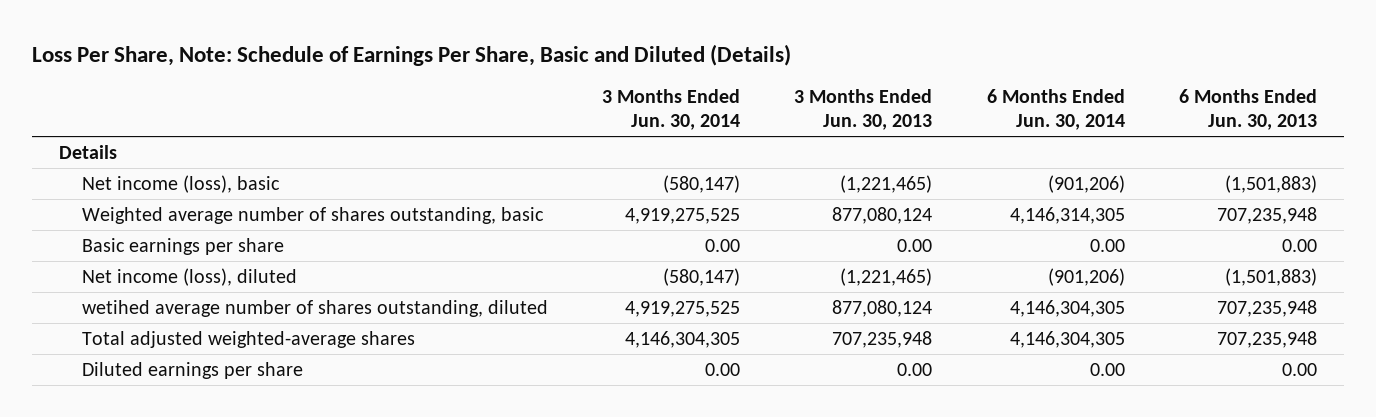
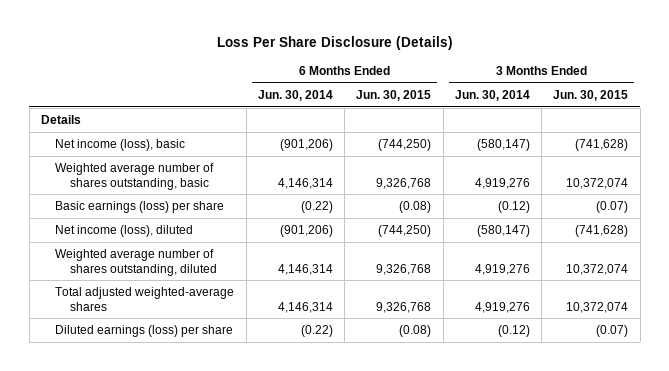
[31,43,791,66] Loss Per Share, Note: Schedule of Earnings Per Share, Basic and Diluted (Details) -> [216,36,453,51] Loss Per Share Disclosure (Details)
[794,89,933,131] 3 Months Ended Jun. 30, 2013 -> none
[1179,89,1318,131] 6 Months Ended Jun. 30, 2013 -> none
none -> [356,89,432,101] Jun. 30, 2015
none -> [553,89,629,101] Jun. 30, 2015
[624,207,740,224] 4,919,275,525 -> [474,177,530,189] 4,919,276
[1009,206,1125,224] 4,146,314,305 -> [277,177,333,189] 4,146,314
[81,237,284,255] Basic earnings per share -> [55,200,225,213] Basic earnings (loss) per share
[704,238,740,252] 0.00 -> [497,200,530,213] (0.12)
[1089,238,1125,252] 0.00 -> [300,200,333,213] (0.22)
[81,299,548,317] wetihed average number of shares outstanding, diluted -> [55,248,217,276] Weighted average number of shares outstanding, diluted
[624,300,740,317] 4,919,275,525 -> [474,263,530,275] 4,919,276
[1009,299,1125,317] 4,146,304,305 -> [277,263,333,275] 4,146,314
[624,330,740,348] 4,146,304,305 -> [474,301,530,313] 4,919,276
[1009,330,1125,348] 4,146,304,305 -> [277,301,333,313] 4,146,314
[81,361,303,379] Diluted earnings per share -> [55,324,234,337] Diluted earnings (loss) per share
[704,362,740,376] 0.00 -> [497,324,530,337] (0.12)
[1089,362,1125,376] 0.00 -> [300,324,333,337] (0.22)

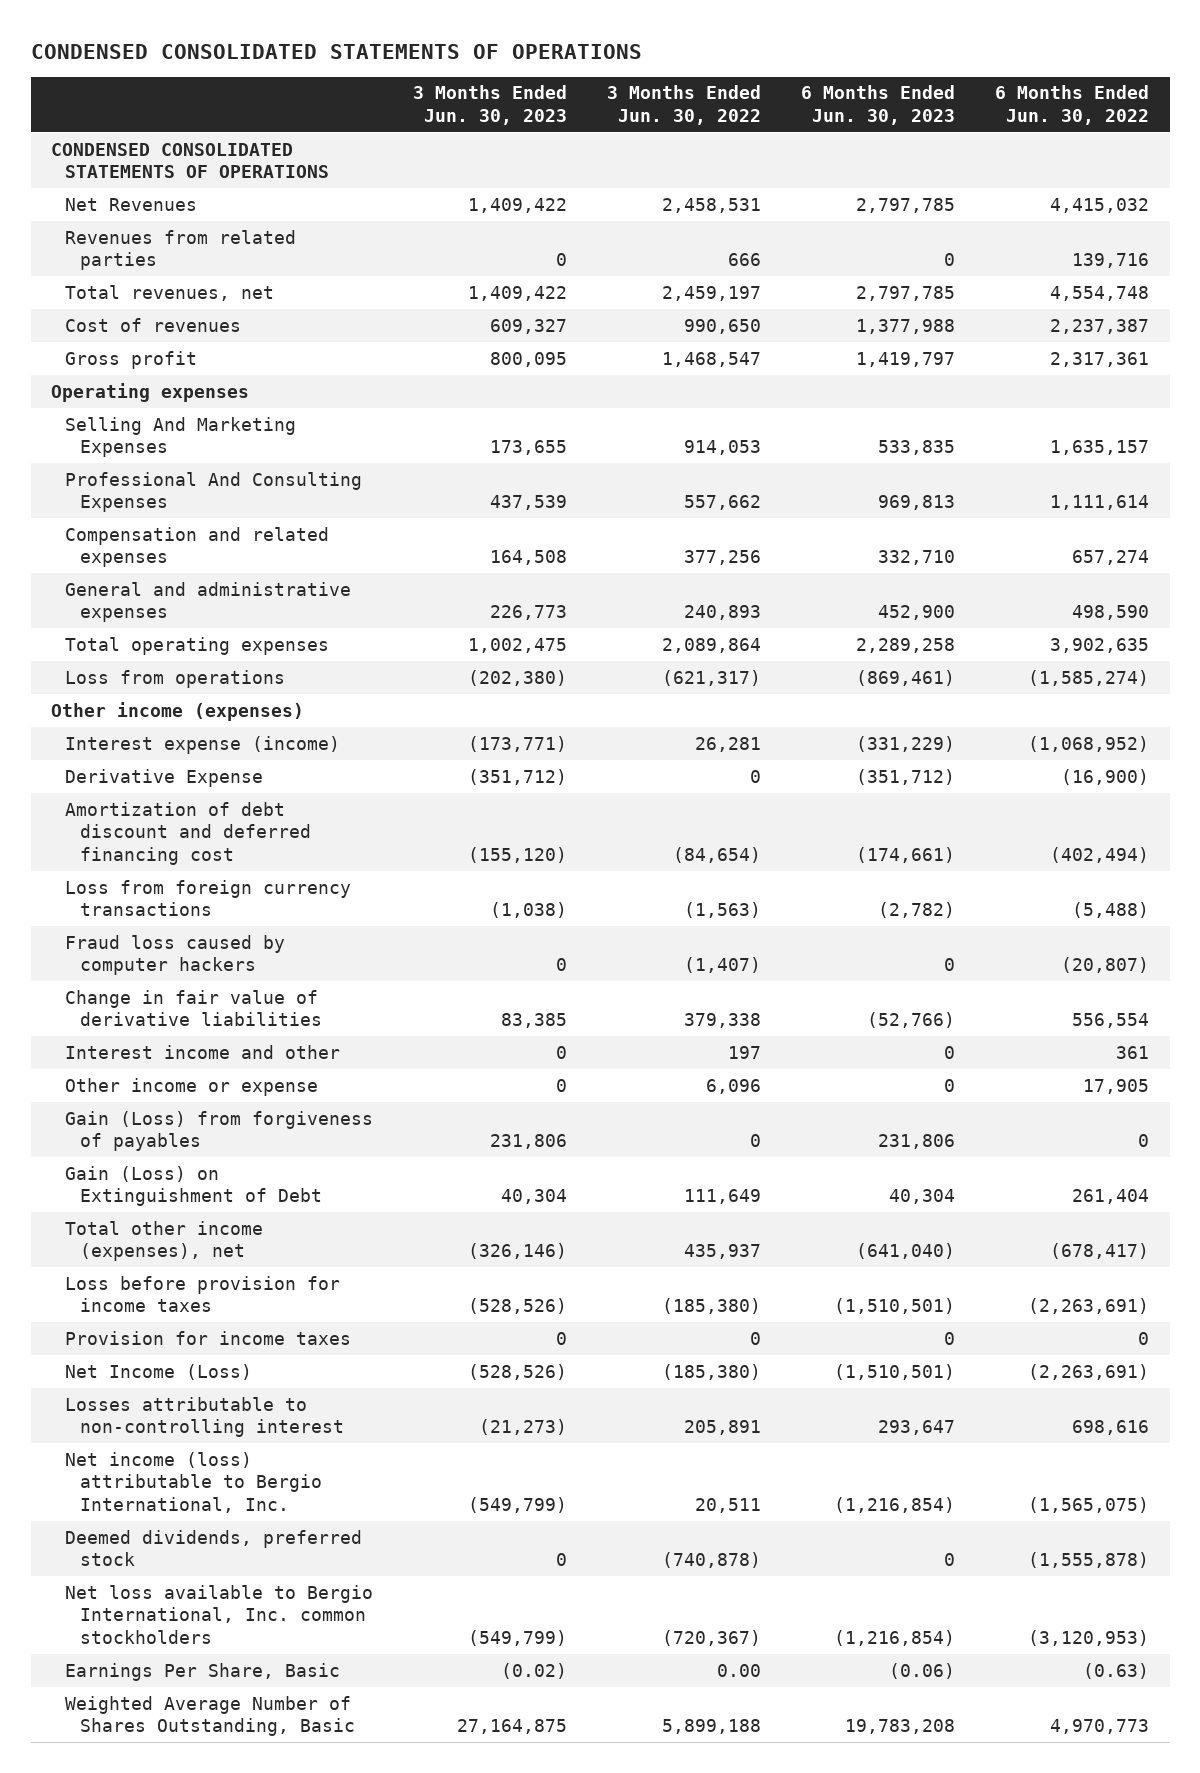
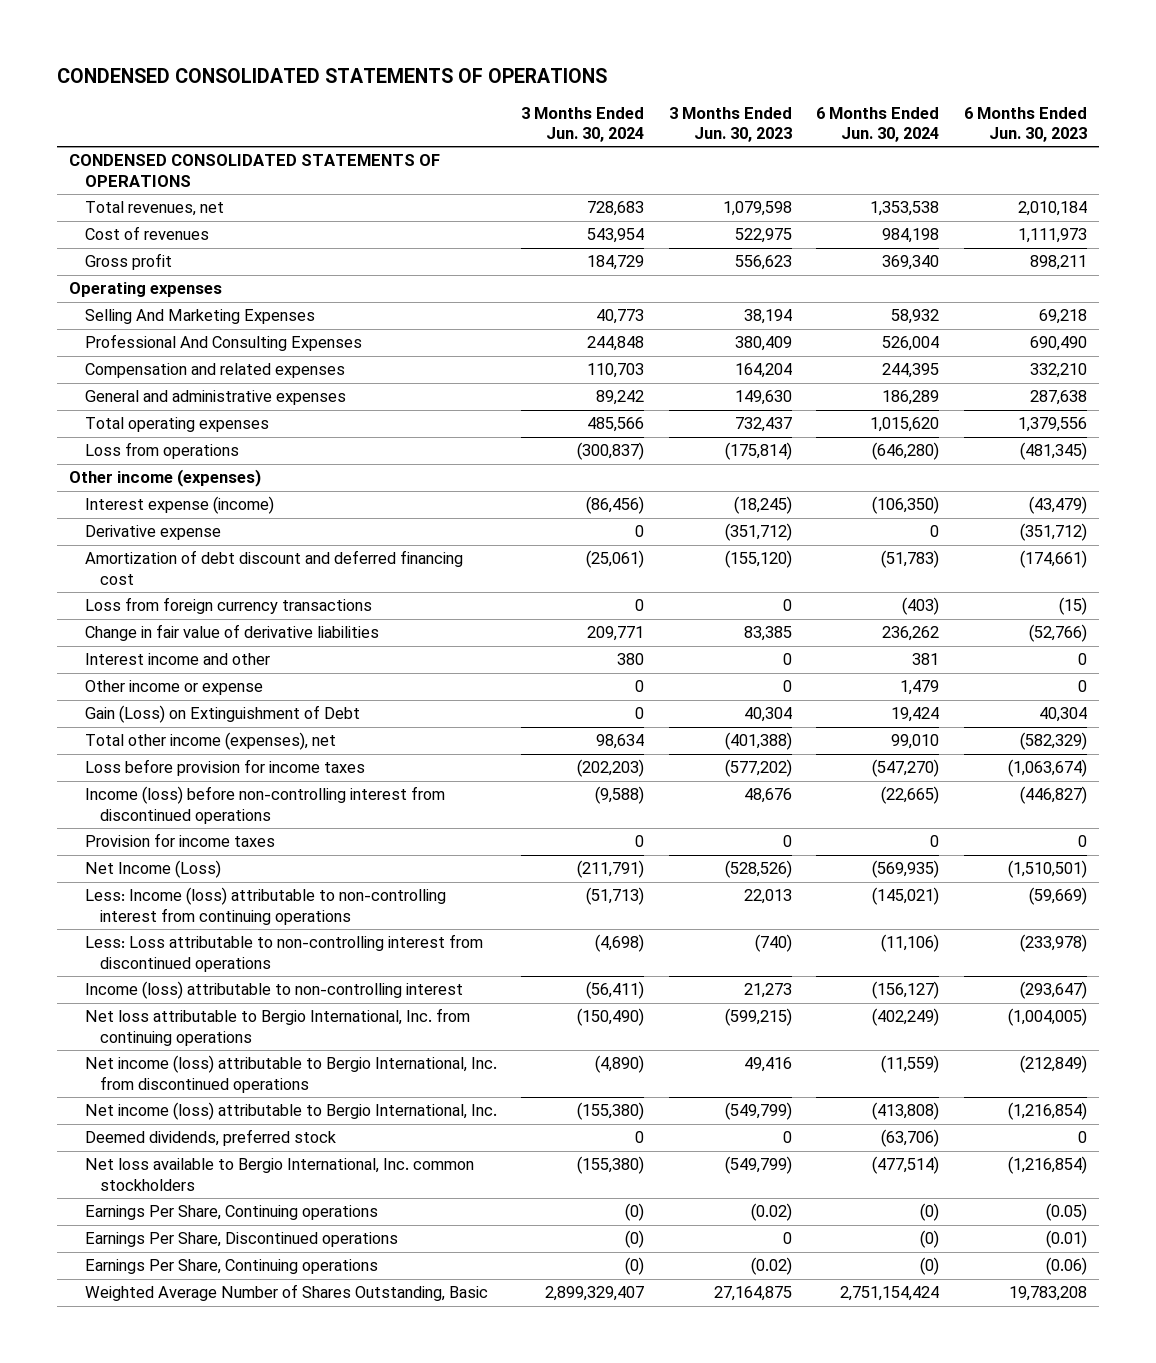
[607,85,762,125] 3 Months Ended Jun. 30, 2022 -> none
[995,85,1150,125] 6 Months Ended Jun. 30, 2022 -> none
none -> [521,106,645,142] 3 Months Ended Jun. 30, 2024
none -> [816,106,940,142] 6 Months Ended Jun. 30, 2024
[65,197,198,211] Net Revenues -> none
[65,229,297,271] Revenues from related parties -> none
[468,285,568,301] 1,409,422 -> [722,201,792,217] 1,079,598
[856,285,956,301] 2,797,785 -> [1017,201,1087,217] 2,010,184
[490,318,568,334] 609,327 -> [734,228,792,244] 522,975
[856,318,956,334] 1,377,988 -> [1017,228,1087,244] 1,111,973
[490,351,568,367] 800,095 -> [734,255,792,271] 556,623
[856,351,956,367] 1,419,797 -> [1029,255,1087,271] 898,211
[490,440,568,456] 173,655 -> [743,309,792,325] 38,194
[878,440,956,456] 533,835 -> [1038,309,1087,325] 69,218
[490,495,568,511] 437,539 -> [734,336,792,352] 380,409
[878,495,956,511] 969,813 -> [1029,336,1087,352] 690,490
[490,550,568,566] 164,508 -> [734,363,792,379] 164,204
[878,550,956,566] 332,710 -> [1029,363,1087,379] 332,210
[490,605,568,621] 226,773 -> [734,390,792,406] 149,630
[878,605,956,621] 452,900 -> [1029,390,1087,406] 287,638
[468,637,568,653] 1,002,475 -> [734,417,792,433] 732,437
[856,637,956,653] 2,289,258 -> [1017,417,1087,433] 1,379,556
[468,669,568,686] (202,380) -> [724,442,792,461] (175,814)
[856,669,956,686] (869,461) -> [1019,442,1087,461] (481,345)
[468,735,568,752] (173,771) -> [733,496,792,515] (18,245)
[856,735,956,752] (331,229) -> [1028,496,1087,515] (43,479)
[65,768,264,787] Derivative Expense -> [84,525,221,541] Derivative expense
[65,934,286,976] Fraud loss caused by computer hackers -> none
[490,902,568,919] (1,038) -> [782,599,792,612] 0
[878,902,956,919] (2,782) -> [1058,597,1087,616] (15)
[65,1110,374,1152] Gain (Loss) from forgiveness of payables -> none
[468,1243,568,1260] (326,146) -> [724,732,792,751] (401,388)
[856,1243,956,1260] (641,040) -> [1019,732,1087,751] (582,329)
[468,1298,568,1315] (528,526) -> [724,759,792,778] (577,202)
[834,1298,956,1315] (1,510,501) -> [1007,759,1087,778] (1,063,674)
none -> [84,786,445,824] Income (loss) before non-controlling interest from discontinued operations
none -> [84,887,446,925] Less: Income (loss) attributable to non-controlling interest from continuing operations
none -> [84,934,483,972] Less: Loss attributable to non-controlling interest from discontinued operations
[65,1396,344,1438] Losses attributable to non-controlling interest -> [84,981,463,1000] Income (loss) attributable to non-controlling interest
[479,1419,568,1436] (21,273) -> [743,983,792,999] 21,273
[878,1420,956,1436] 293,647 -> [1019,981,1087,1000] (293,647)
none -> [84,1008,470,1046] Net loss attributable to Bergio International, Inc. from continuing operations
none -> [84,1055,497,1093] Net income (loss) attributable to Bergio International, Inc. from discontinued operations
none -> [84,1205,378,1221] Earnings Per Share, Continuing operations
none -> [84,1232,398,1248] Earnings Per Share, Discontinued operations
[65,1662,341,1681] Earnings Per Share, Basic -> [84,1259,378,1275] Earnings Per Share, Continuing operations

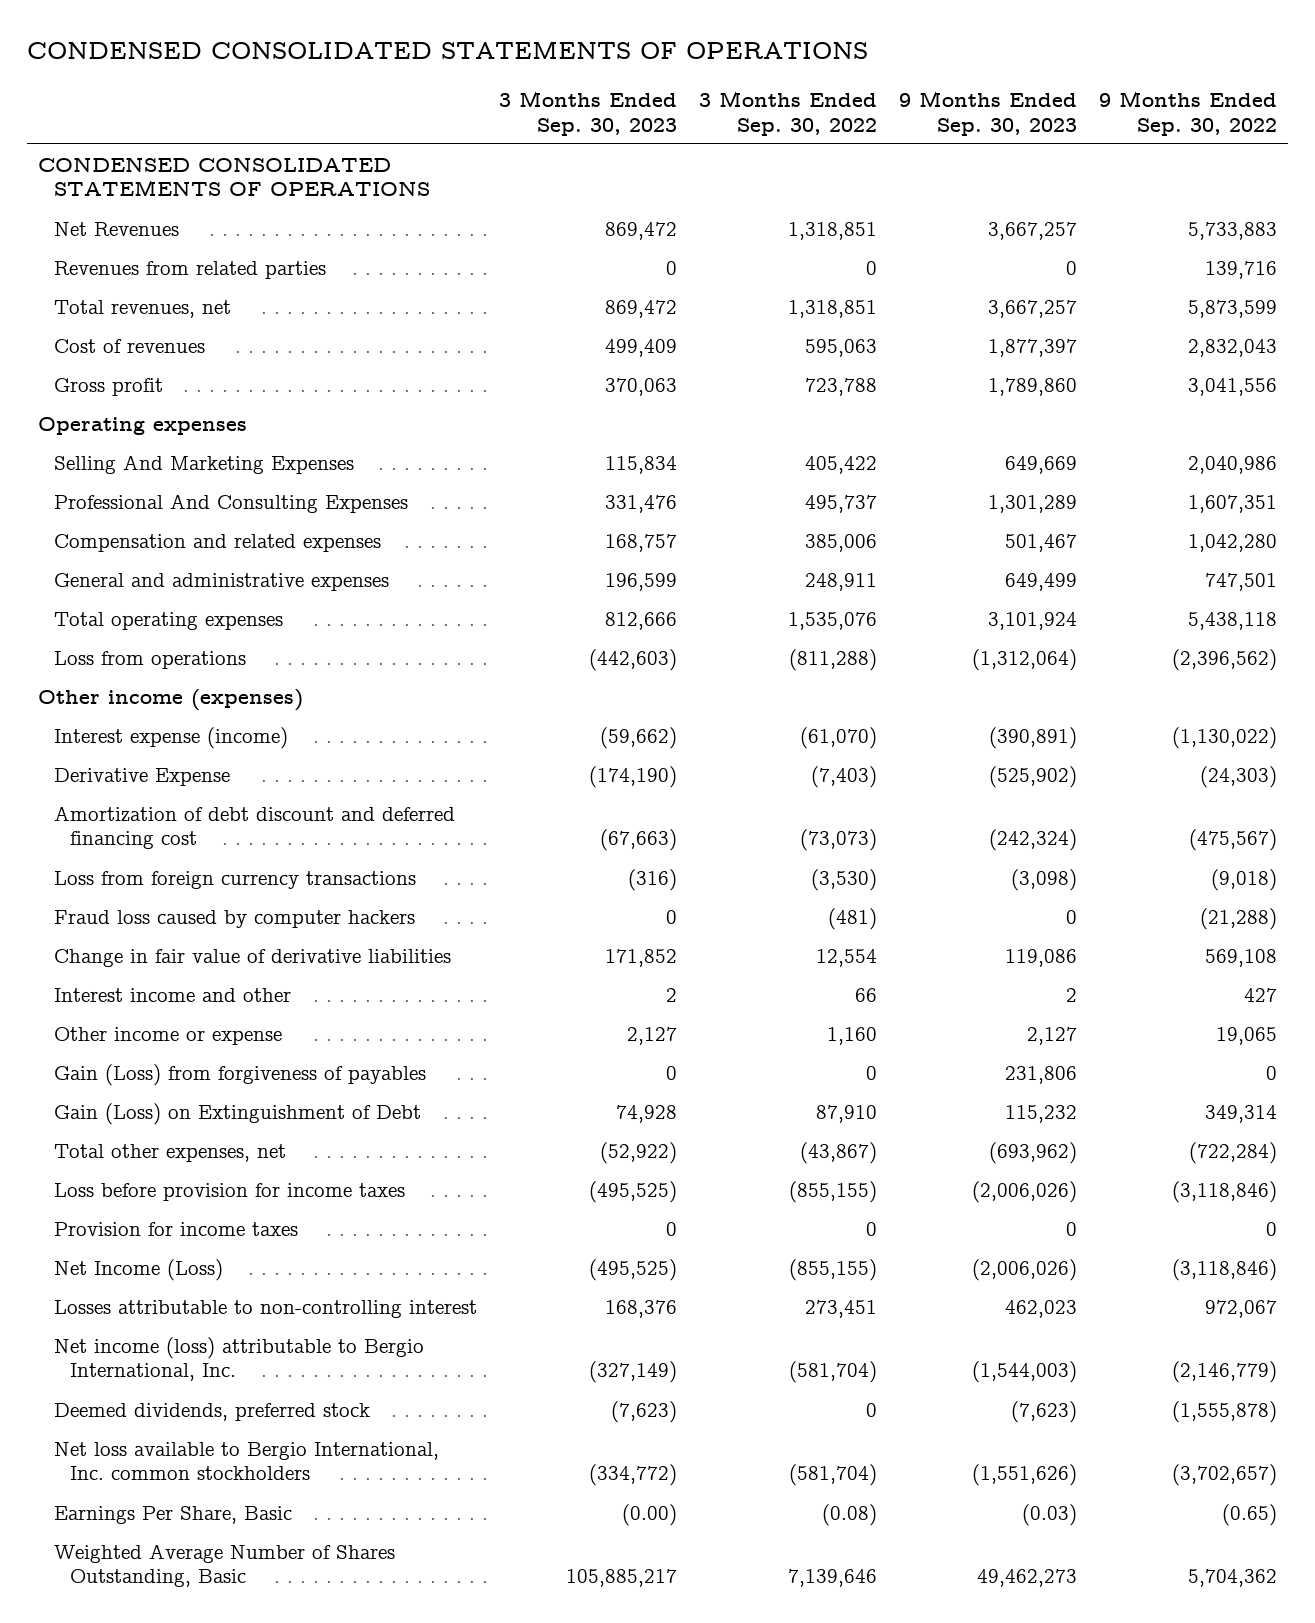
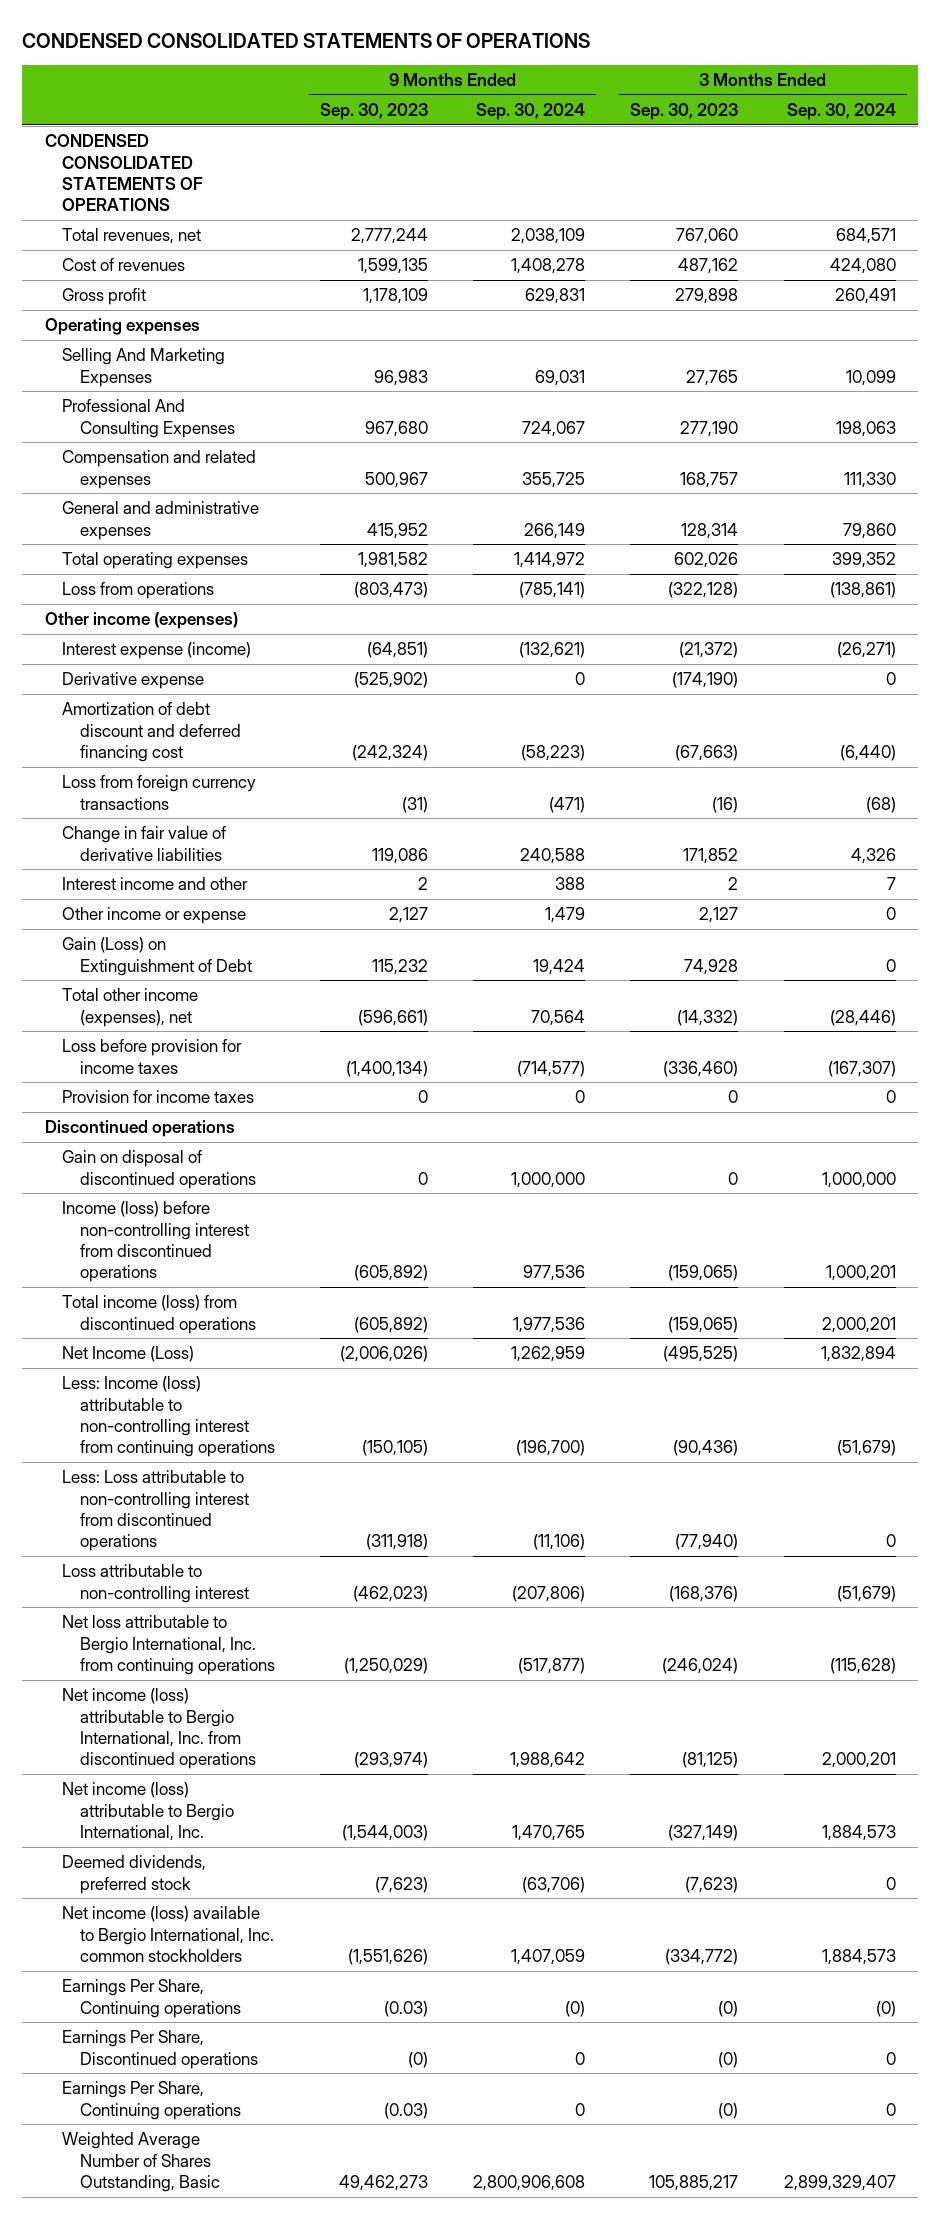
[699,90,878,136] 3 Months Ended Sep. 30, 2022 -> none
[1098,90,1277,136] 9 Months Ended Sep. 30, 2022 -> none
none -> [476,103,586,121] Sep. 30, 2024
none -> [786,103,896,121] Sep. 30, 2024
[54,221,180,236] Net Revenues -> none
[54,260,327,279] Revenues from related parties -> none
[605,299,678,318] 869,472 -> [676,228,739,245] 767,060
[987,299,1077,318] 3,667,257 -> [350,228,428,245] 2,777,244
[605,338,678,357] 499,409 -> [678,258,739,275] 487,162
[987,338,1077,357] 1,877,397 -> [357,258,428,275] 1,599,135
[605,377,678,396] 370,063 -> [675,288,739,305] 279,898
[987,377,1077,396] 1,789,860 -> [362,288,428,305] 1,178,109
[605,455,678,474] 115,834 -> [686,369,739,386] 27,765
[1004,455,1077,474] 649,669 -> [373,369,428,386] 96,983
[605,494,678,513] 331,476 -> [680,420,739,437] 277,190
[987,494,1077,513] 1,301,289 -> [364,420,428,437] 967,680
[1004,533,1077,552] 501,467 -> [364,471,428,488] 500,967
[605,572,678,591] 196,599 -> [681,522,739,539] 128,314
[1004,572,1077,591] 649,499 -> [366,522,428,539] 415,952
[605,611,678,630] 812,666 -> [674,552,739,569] 602,026
[987,611,1077,630] 3,101,924 -> [357,552,428,569] 1,981,582
[589,648,678,671] (442,603) -> [668,582,739,599] (322,128)
[971,648,1077,671] (1,312,064) -> [353,582,428,599] (803,473)
[600,726,678,749] (59,662) -> [679,642,739,659] (21,372)
[988,726,1077,749] (390,891) -> [366,642,428,659] (64,851)
[54,767,231,786] Derivative Expense -> [62,672,205,690] Derivative expense
[54,909,416,928] Fraud loss caused by computer hackers -> none
[628,868,678,891] (316) -> [712,796,739,813] (16)
[1010,868,1077,891] (3,098) -> [401,796,428,813] (31)
[54,1063,427,1086] Gain (Loss) from forgiveness of payables -> none
[54,1143,287,1162] Total other expenses, net -> [62,988,199,1027] Total other income (expenses), net
[600,1141,678,1164] (52,922) -> [677,1009,739,1026] (14,332)
[988,1141,1077,1164] (693,962) -> [357,1009,428,1026] (596,661)
[589,1180,678,1203] (495,525) -> [663,1060,739,1077] (336,460)
[971,1180,1077,1203] (2,006,026) -> [345,1060,428,1077] (1,400,134)
none -> [44,1120,235,1138] Discontinued operations
none -> [62,1150,256,1189] Gain on disposal of discontinued operations
none -> [62,1201,249,1283] Income (loss) before non-controlling interest from discontinued operations
none -> [62,1295,256,1334] Total income (loss) from discontinued operations
none -> [62,1376,275,1458] Less: Income (loss) attributable to non-controlling interest from continuing operations
none -> [62,1470,249,1552] Less: Loss attributable to non-controlling interest from discontinued operations
[54,1299,478,1318] Losses attributable to non-controlling interest -> [62,1564,249,1603] Loss attributable to non-controlling interest
[605,1299,678,1318] 168,376 -> [669,1585,739,1602] (168,376)
[1004,1299,1077,1318] 462,023 -> [352,1585,428,1602] (462,023)
none -> [62,1615,275,1676] Net loss attributable to Bergio International, Inc. from continuing operations
none -> [62,1688,256,1770] Net income (loss) attributable to Bergio International, Inc. from discontinued operations
[54,1441,440,1481] Net loss available to Bergio International, Inc. common stockholders -> [62,1906,274,1963] Net income (loss) available to Bergio International, Inc. common stockholders
none -> [62,1979,241,2018] Earnings Per Share, Continuing operations
none -> [62,2030,258,2069] Earnings Per Share, Discontinued operations
[54,1505,293,1524] Earnings Per Share, Basic -> [62,2081,241,2120] Earnings Per Share, Continuing operations
[622,1503,678,1526] (0.00) -> [718,2102,739,2119] (0)

